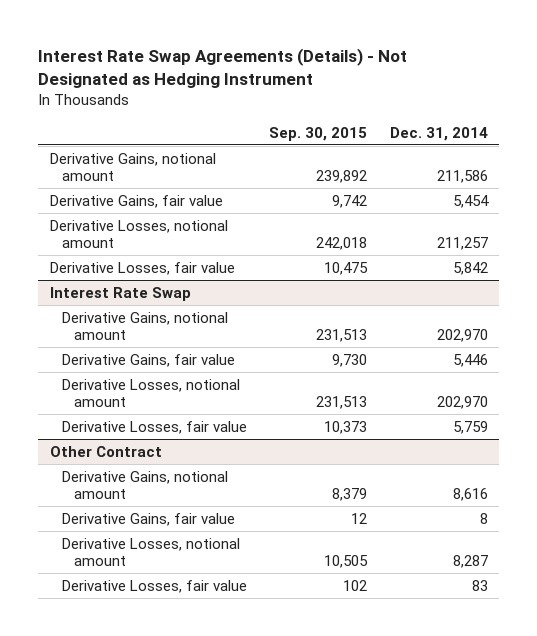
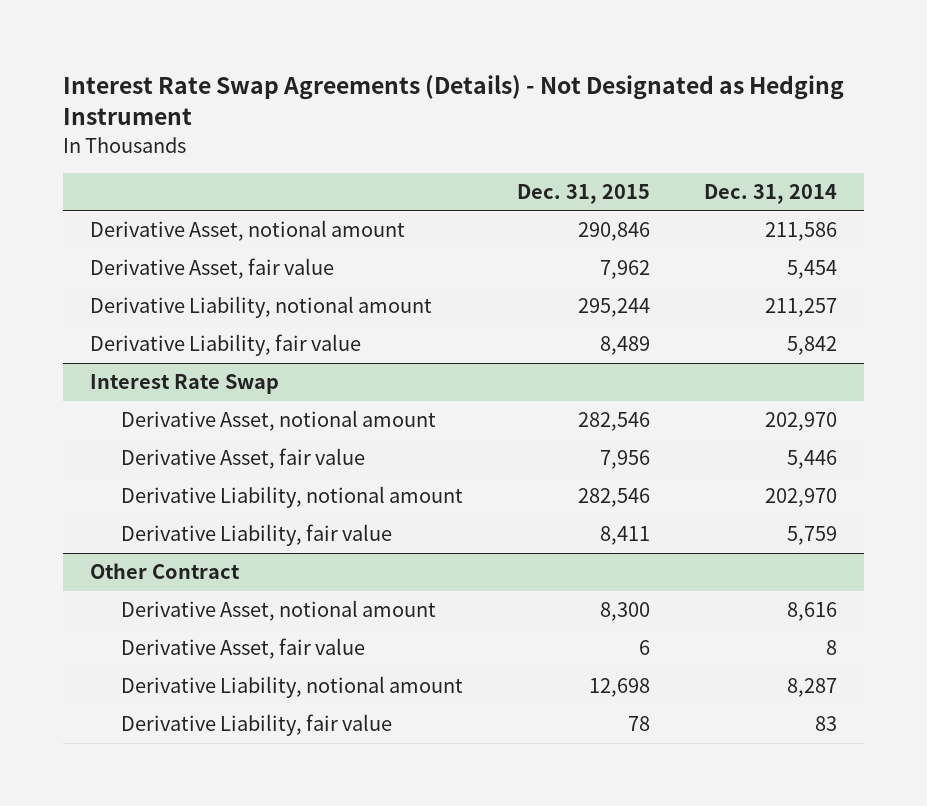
[269,126,368,141] Sep. 30, 2015 -> none
none -> [516,183,650,204] Dec. 31, 2015
[49,152,216,182] Derivative Gains, notional amount -> [90,220,406,242] Derivative Asset, notional amount
[49,194,223,208] Derivative Gains, fair value -> [90,258,335,280] Derivative Asset, fair value
[49,219,228,249] Derivative Losses, notional amount -> [90,296,433,319] Derivative Liability, notional amount
[49,261,235,275] Derivative Losses, fair value -> [90,334,362,357] Derivative Liability, fair value
[61,311,228,341] Derivative Gains, notional amount -> [120,410,436,432] Derivative Asset, notional amount
[61,353,235,367] Derivative Gains, fair value -> [120,448,365,470] Derivative Asset, fair value
[61,378,240,408] Derivative Losses, notional amount -> [120,486,463,509] Derivative Liability, notional amount
[61,420,247,434] Derivative Losses, fair value -> [120,524,392,547] Derivative Liability, fair value
[61,470,228,500] Derivative Gains, notional amount -> [120,600,436,622] Derivative Asset, notional amount
[61,512,235,526] Derivative Gains, fair value -> [120,638,365,660] Derivative Asset, fair value
[61,537,240,567] Derivative Losses, notional amount -> [120,676,463,699] Derivative Liability, notional amount
[61,579,247,593] Derivative Losses, fair value -> [120,714,392,737] Derivative Liability, fair value

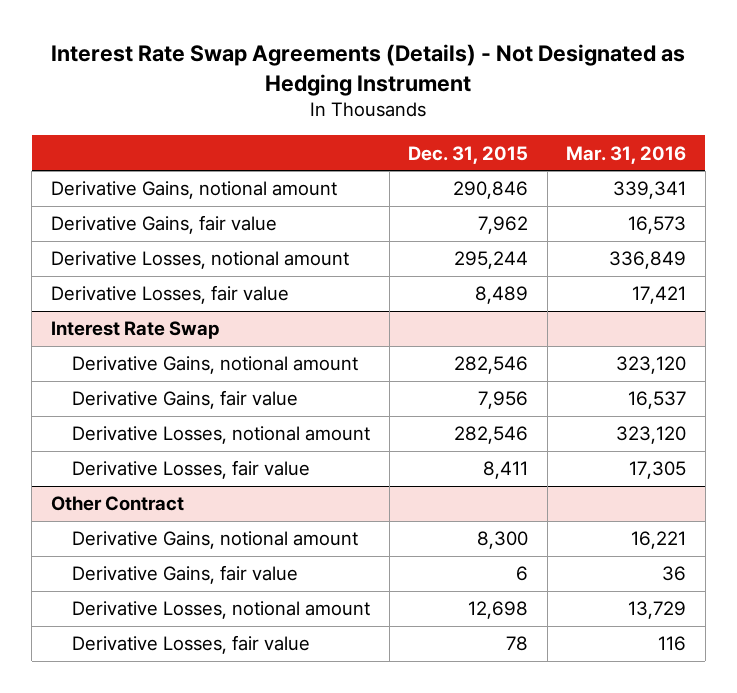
[704,183,838,204] Dec. 31, 2014 -> none
none -> [566,145,687,164] Mar. 31, 2016
[90,220,406,242] Derivative Asset, notional amount -> [50,181,337,200] Derivative Gains, notional amount
[90,258,335,280] Derivative Asset, fair value -> [50,215,277,235] Derivative Gains, fair value
[90,296,433,319] Derivative Liability, notional amount -> [50,251,349,270] Derivative Losses, notional amount
[90,334,362,357] Derivative Liability, fair value -> [50,285,289,305] Derivative Losses, fair value
[120,410,436,432] Derivative Asset, notional amount -> [72,356,359,375] Derivative Gains, notional amount
[120,448,365,470] Derivative Asset, fair value -> [72,390,299,410] Derivative Gains, fair value
[120,486,463,509] Derivative Liability, notional amount -> [72,426,371,445] Derivative Losses, notional amount
[120,524,392,547] Derivative Liability, fair value -> [72,460,311,480] Derivative Losses, fair value
[120,600,436,622] Derivative Asset, notional amount -> [72,531,359,550] Derivative Gains, notional amount
[120,638,365,660] Derivative Asset, fair value -> [72,565,299,585] Derivative Gains, fair value
[120,676,463,699] Derivative Liability, notional amount -> [72,601,371,620] Derivative Losses, notional amount
[120,714,392,737] Derivative Liability, fair value -> [72,635,311,655] Derivative Losses, fair value

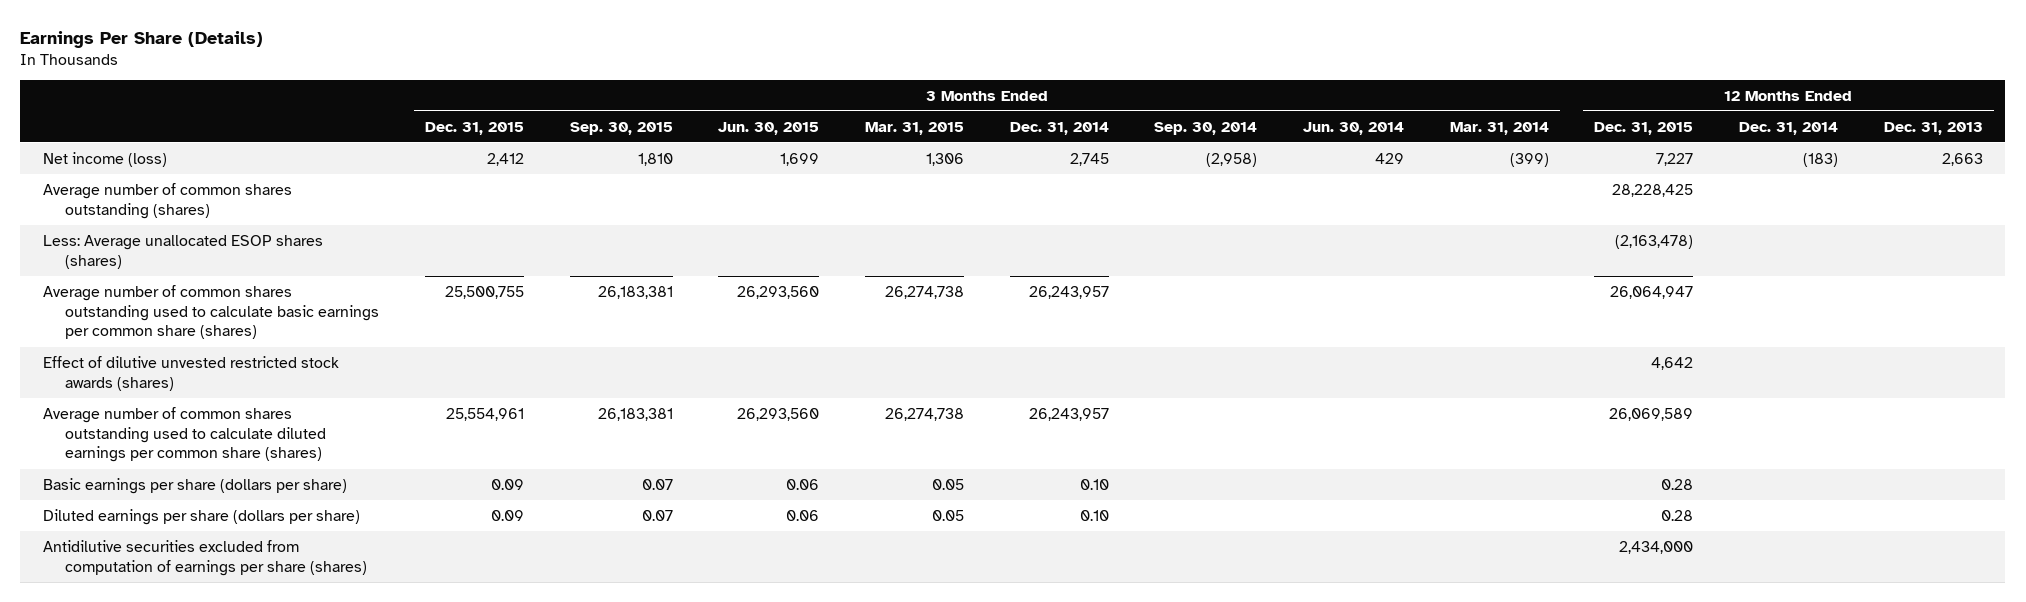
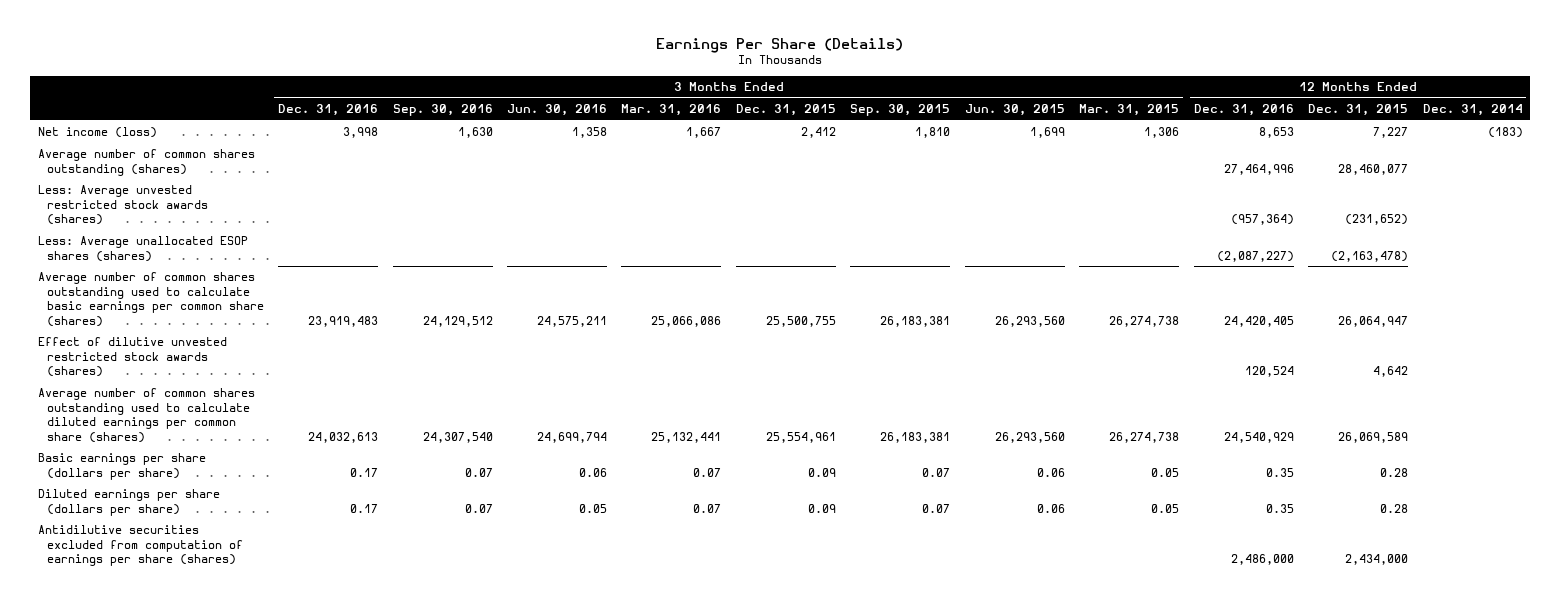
[1009,121,1109,135] Dec. 31, 2014 -> none
[1154,121,1258,135] Sep. 30, 2014 -> none
[1302,121,1404,135] Jun. 30, 2014 -> none
[1449,121,1549,135] Mar. 31, 2014 -> none
[1883,121,1983,135] Dec. 31, 2013 -> none
none -> [278,104,379,117] Dec. 31, 2016
none -> [392,104,493,117] Sep. 30, 2016
none -> [506,104,607,117] Jun. 30, 2016
none -> [621,104,722,117] Mar. 31, 2016
none -> [1193,104,1294,117] Dec. 31, 2016
[1612,183,1694,197] 28,228,425 -> [1338,163,1409,175] 28,460,077
none -> [37,185,208,226] Less: Average unvested restricted stock awards (shares)

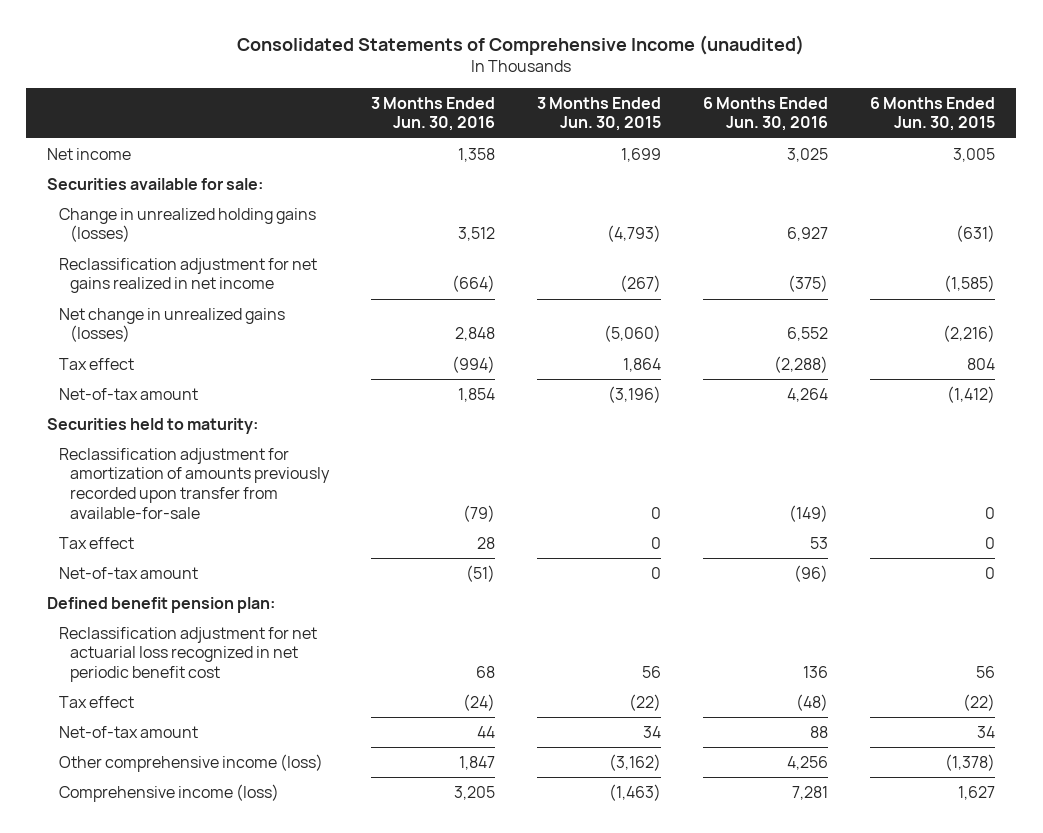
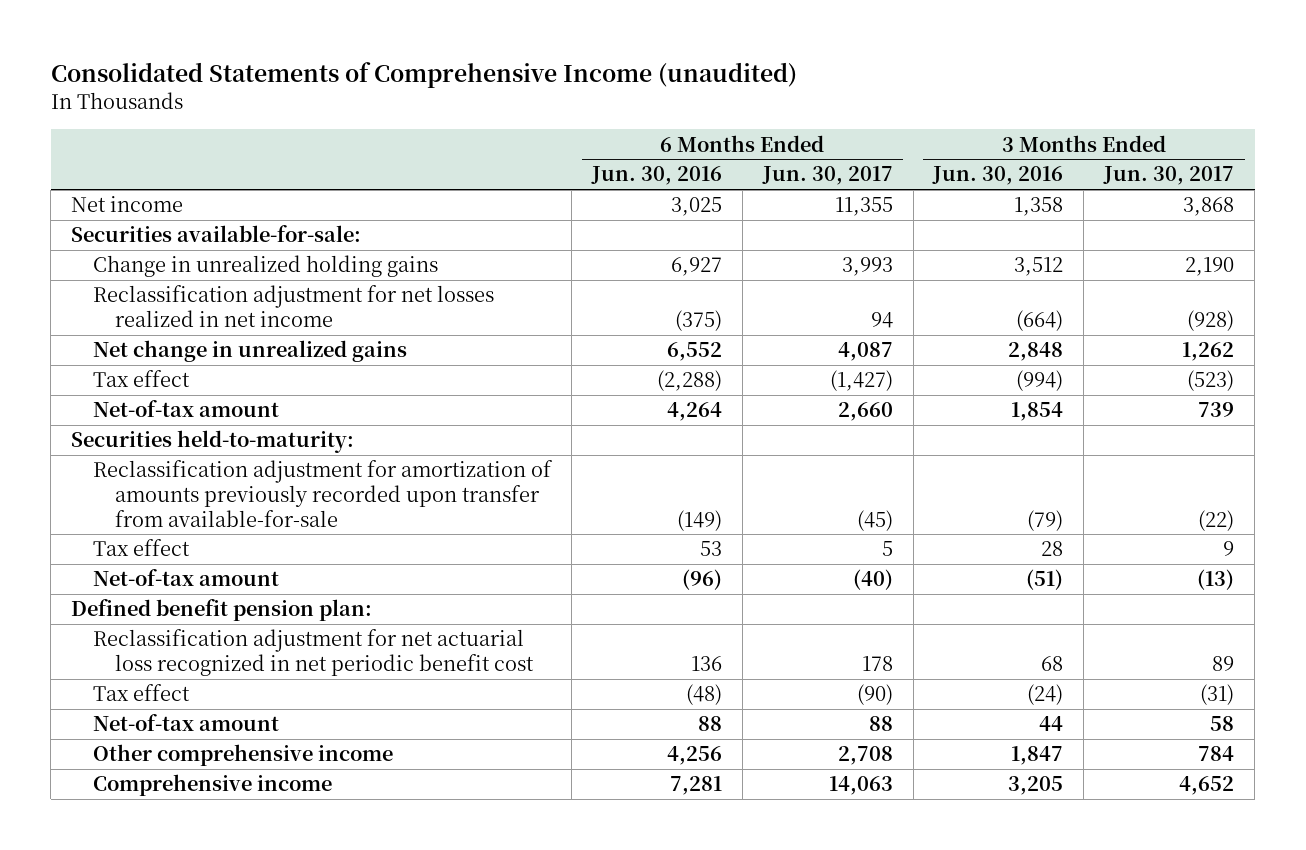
[537,96,662,132] 3 Months Ended Jun. 30, 2015 -> none
[870,96,996,132] 6 Months Ended Jun. 30, 2015 -> none
none -> [761,166,893,186] Jun. 30, 2017
none -> [1103,166,1235,186] Jun. 30, 2017
[47,177,264,190] Securities available for sale: -> [71,225,362,243] Securities available-for-sale:
[58,207,316,243] Change in unrealized holding gains (losses) -> [92,255,438,278] Change in unrealized holding gains
[58,257,317,294] Reclassification adjustment for net gains realized in net income -> [92,285,494,327] Reclassification adjustment for net losses realized in net income
[58,307,285,343] Net change in unrealized gains (losses) -> [92,340,407,363] Net change in unrealized gains
[47,417,259,434] Securities held to maturity: -> [71,430,355,454] Securities held-to-maturity:
[58,753,323,772] Other comprehensive income (loss) -> [92,744,393,767] Other comprehensive income
[58,783,279,802] Comprehensive income (loss) -> [92,774,332,797] Comprehensive income

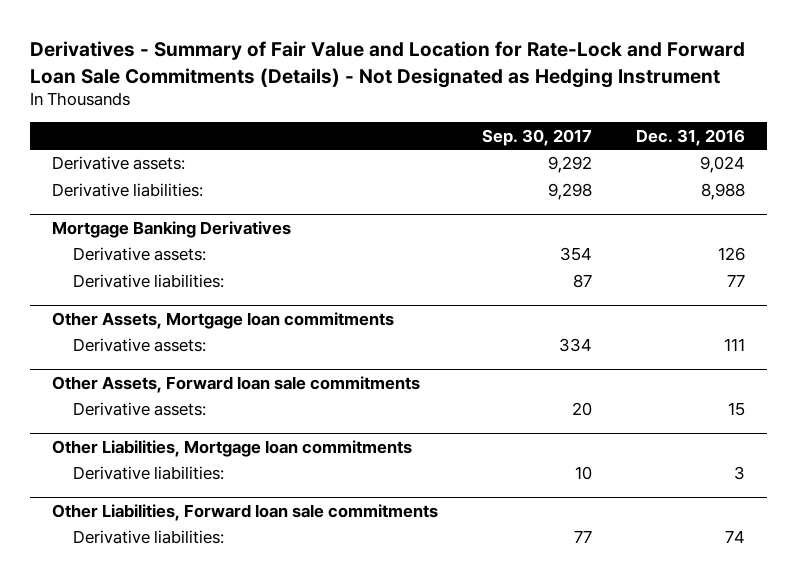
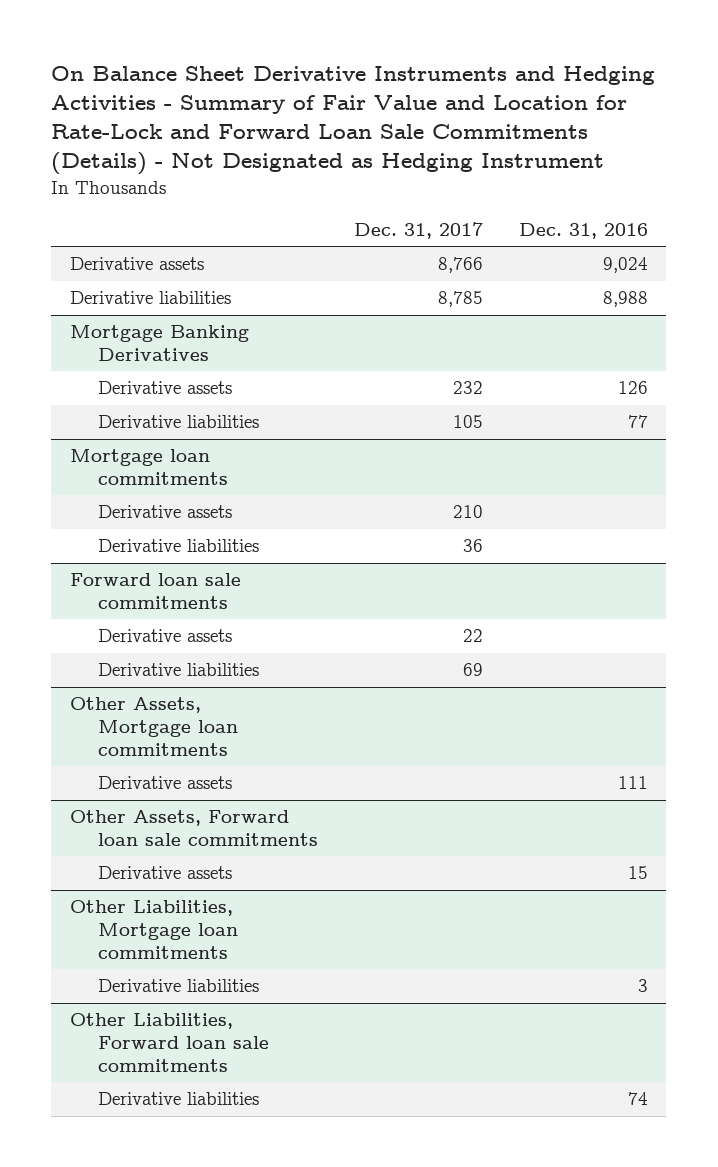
[30,41,746,88] Derivatives - Summary of Fair Value and Location for Rate-Lock and Forward Loan Sale Commitments (Details) - Not Designated as Hedging Instrument -> [51,65,656,176] On Balance Sheet Derivative Instruments and Hedging Activities - Summary of Fair Value and Location for Rate-Lock and Forward Loan Sale Commitments (Details) - Not Designated as Hedging Instrument
[482,128,593,146] Sep. 30, 2017 -> none
none -> [354,221,484,239] Dec. 31, 2017
[52,156,186,171] Derivative assets: -> [69,257,204,271] Derivative assets
[52,183,204,198] Derivative liabilities: -> [69,291,231,305] Derivative liabilities
[72,247,206,262] Derivative assets: -> [97,381,232,395] Derivative assets
[72,274,224,289] Derivative liabilities: -> [97,415,259,429] Derivative liabilities
none -> [69,449,228,486] Mortgage loan commitments
none -> [97,505,232,519] Derivative assets
none -> [97,539,259,553] Derivative liabilities
none -> [69,573,241,610] Forward loan sale commitments
none -> [97,629,232,643] Derivative assets
none -> [97,663,259,677] Derivative liabilities
[72,338,206,353] Derivative assets: -> [97,776,232,790] Derivative assets
[72,402,206,417] Derivative assets: -> [97,866,232,880] Derivative assets
[72,466,224,481] Derivative liabilities: -> [97,979,259,993] Derivative liabilities
[72,530,224,545] Derivative liabilities: -> [97,1092,259,1106] Derivative liabilities

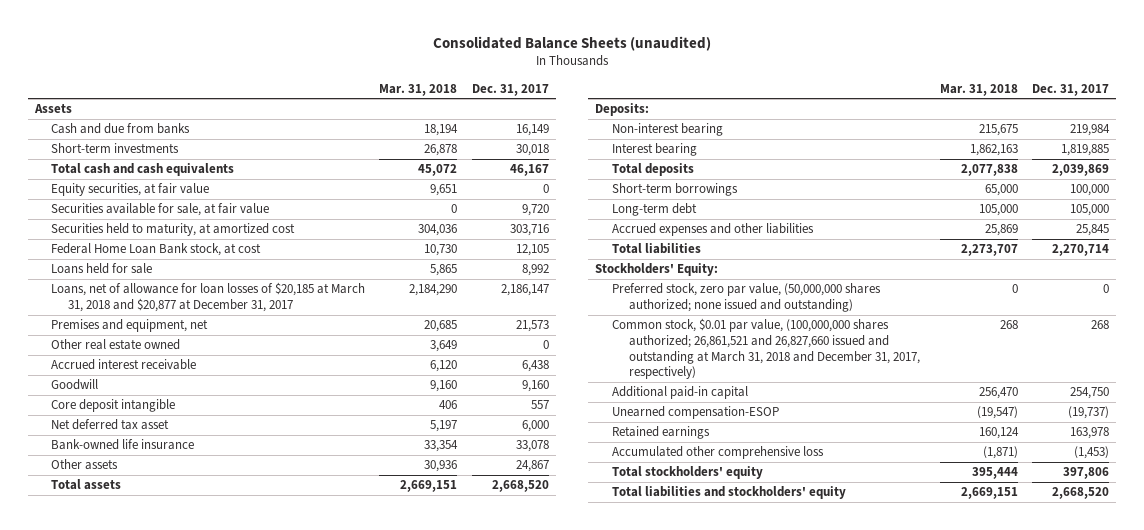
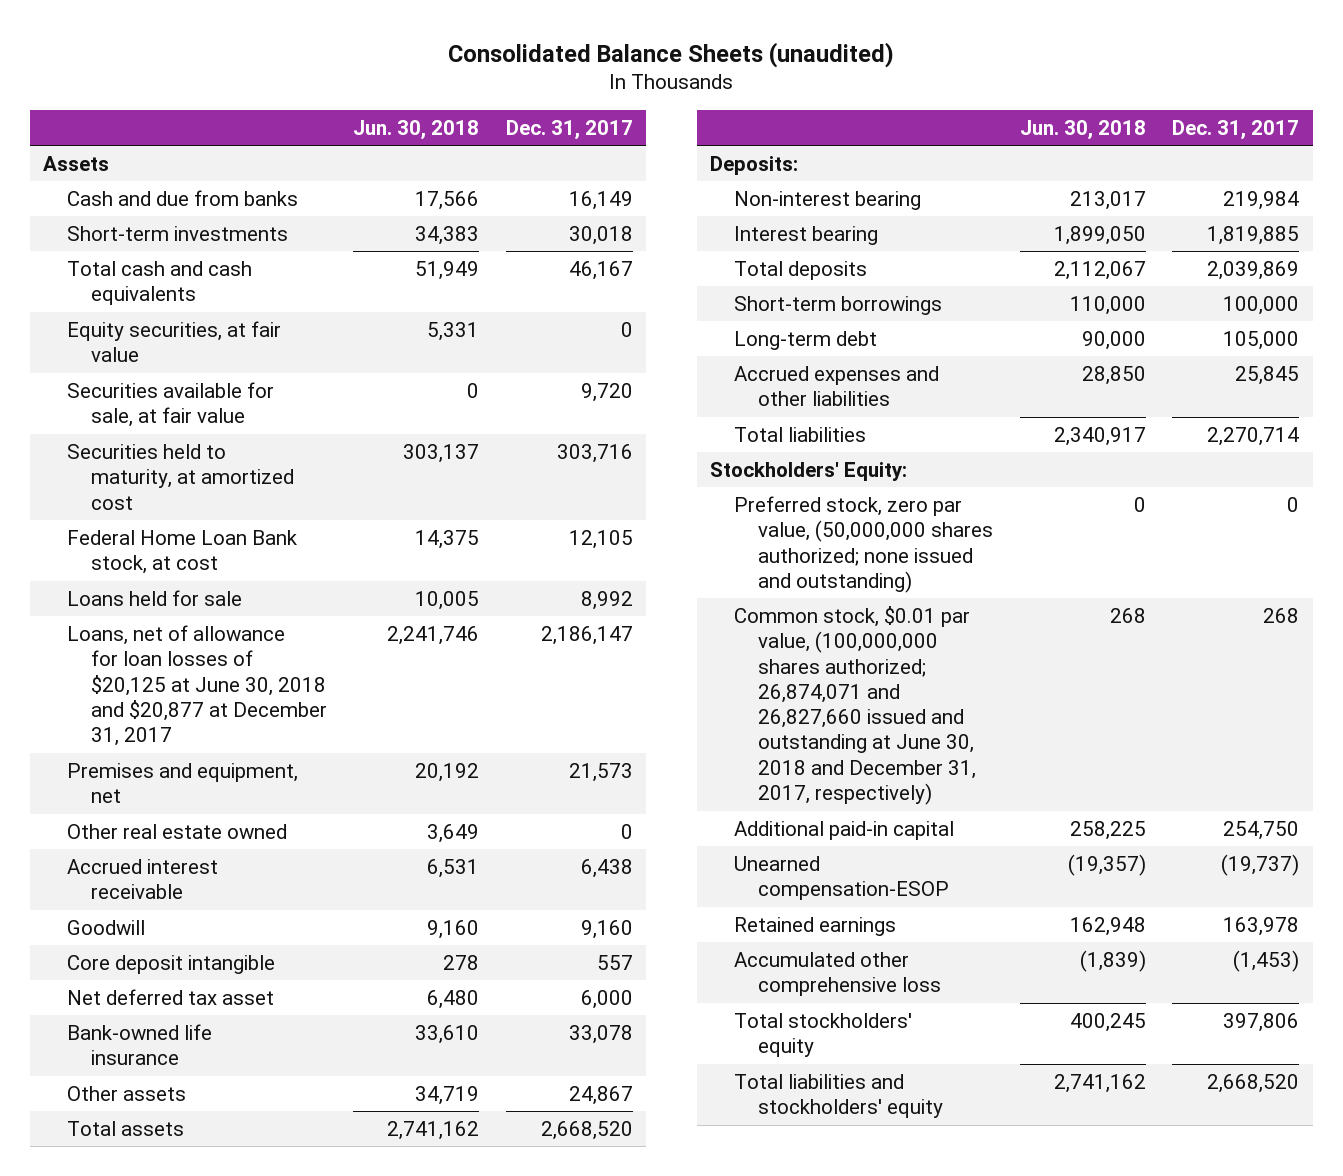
[379,83,458,96] Mar. 31, 2018 -> none
none -> [353,119,480,140] Jun. 30, 2018
[51,282,366,312] Loans, net of allowance for loan losses of $20,185 at March 31, 2018 and $20,877 at December 31, 2017 -> [67,624,327,747] Loans, net of allowance for loan losses of $20,125 at June 30, 2018 and $20,877 at December 31, 2017
[611,318,920,380] Common stock, $0.01 par value, (100,000,000 shares authorized; 26,861,521 and 26,827,660 issued and outstanding at March 31, 2018 and December 31, 2017, respectively) -> [733,605,976,805] Common stock, $0.01 par value, (100,000,000 shares authorized; 26,874,071 and 26,827,660 issued and outstanding at June 30, 2018 and December 31, 2017, respectively)

